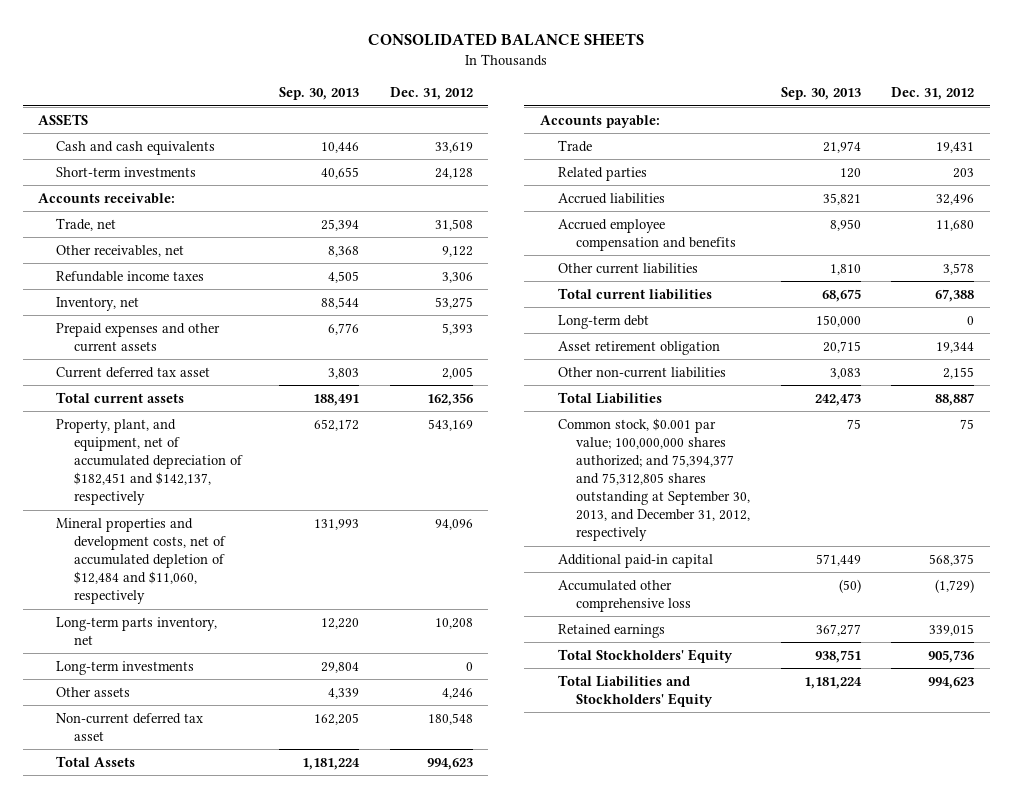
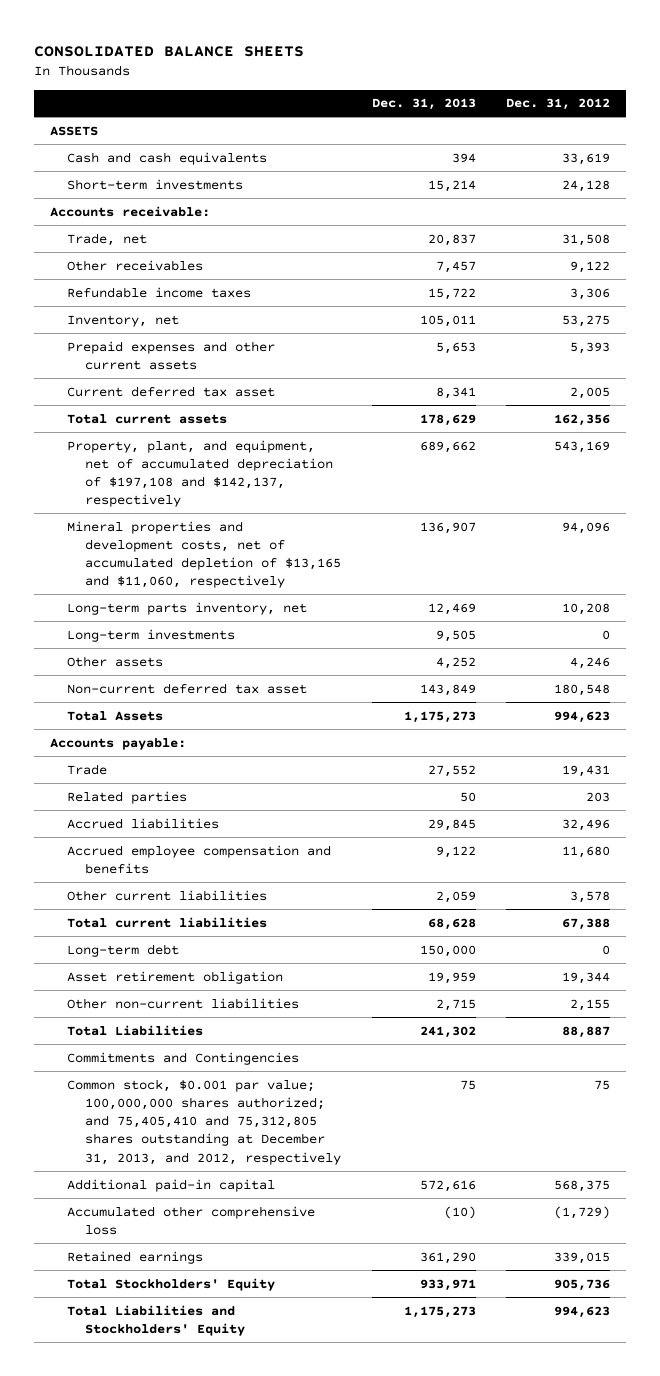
[279,87,360,101] Sep. 30, 2013 -> none
none -> [371,98,476,111] Dec. 31, 2013
[56,244,185,257] Other receivables, net -> [67,259,204,271] Other receivables
[56,418,244,506] Property, plant, and equipment, net of accumulated depreciation of $182,451 and $142,137, respectively -> [67,439,334,508] Property, plant, and equipment, net of accumulated depreciation of $197,108 and $142,137, respectively
[56,517,227,605] Mineral properties and development costs, net of accumulated depletion of $12,484 and $11,060, respectively -> [67,520,342,589] Mineral properties and development costs, net of accumulated depletion of $13,165 and $11,060, respectively
none -> [67,1051,300,1065] Commitments and Contingencies
[557,417,751,542] Common stock, $0.001 par value; 100,000,000 shares authorized; and 75,394,377 and 75,312,805 shares outstanding at September 30, 2013, and December 31, 2012, respectively -> [67,1078,342,1165] Common stock, $0.001 par value; 100,000,000 shares authorized; and 75,405,410 and 75,312,805 shares outstanding at December 31, 2013, and 2012, respectively

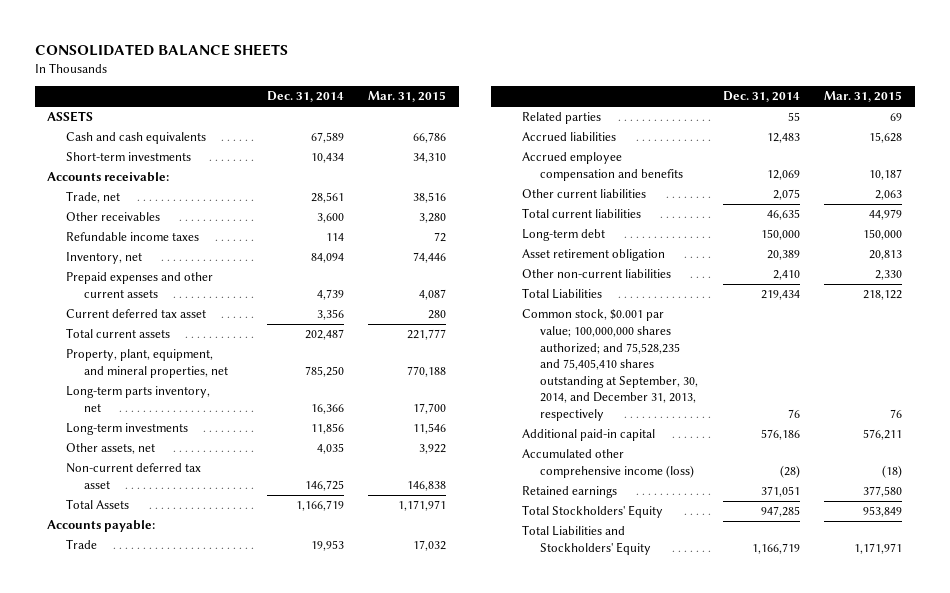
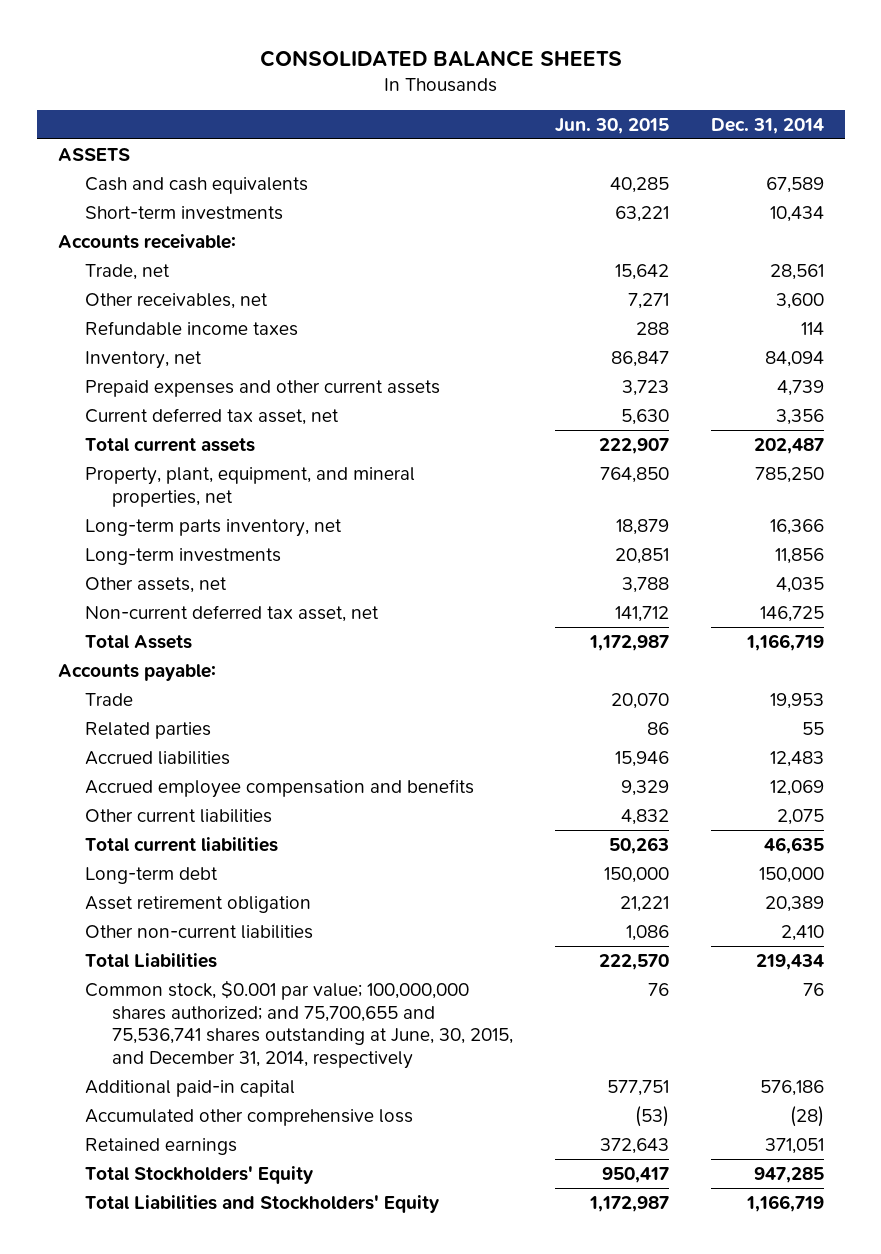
[368,91,447,103] Mar. 31, 2015 -> none
none -> [555,117,670,134] Jun. 30, 2015
[65,212,160,222] Other receivables -> [85,292,269,309] Other receivables, net
[65,309,206,319] Current deferred tax asset -> [85,407,340,425] Current deferred tax asset, net
[65,463,201,490] Non-current deferred tax asset -> [85,604,380,622] Non-current deferred tax asset, net
[521,309,699,421] Common stock, $0.001 par value; 100,000,000 shares authorized; and 75,528,235 and 75,405,410 shares outstanding at September, 30, 2014, and December 31, 2013, respectively -> [85,979,514,1070] Common stock, $0.001 par value; 100,000,000 shares authorized; and 75,700,655 and 75,536,741 shares outstanding at June, 30, 2015, and December 31, 2014, respectively
[521,449,695,479] Accumulated other comprehensive income (loss) -> [85,1108,414,1126] Accumulated other comprehensive loss

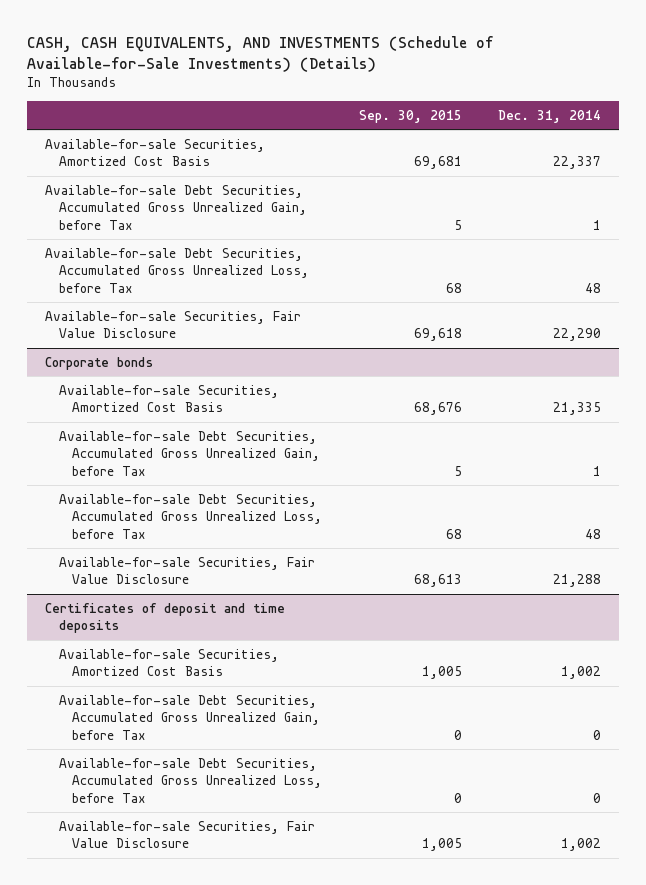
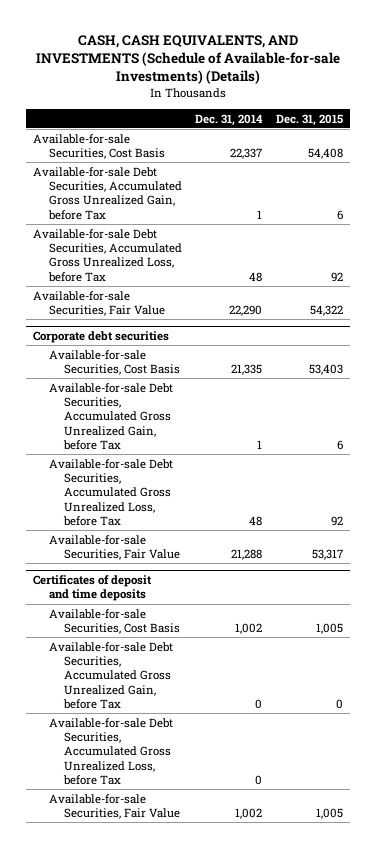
[26,35,493,73] CASH, CASH EQUIVALENTS, AND INVESTMENTS (Schedule of Available-for-Sale Investments) (Details) -> [36,34,341,85] CASH, CASH EQUIVALENTS, AND INVESTMENTS (Schedule of Available-for-sale Investments) (Details)
[358,109,462,123] Sep. 30, 2015 -> none
none -> [276,113,344,126] Dec. 31, 2015
[44,138,265,167] Available-for-sale Securities, Amortized Cost Basis -> [33,133,165,160] Available-for-sale Securities, Cost Basis
[44,310,301,339] Available-for-sale Securities, Fair Value Disclosure -> [33,290,165,317] Available-for-sale Securities, Fair Value
[44,356,153,370] Corporate bonds -> [33,330,170,343] Corporate debt securities
[58,384,279,413] Available-for-sale Securities, Amortized Cost Basis -> [48,349,181,376] Available-for-sale Securities, Cost Basis
[58,556,315,585] Available-for-sale Securities, Fair Value Disclosure -> [48,534,181,561] Available-for-sale Securities, Fair Value
[58,648,279,677] Available-for-sale Securities, Amortized Cost Basis -> [48,608,181,635] Available-for-sale Securities, Cost Basis
[58,820,315,849] Available-for-sale Securities, Fair Value Disclosure -> [48,793,181,820] Available-for-sale Securities, Fair Value

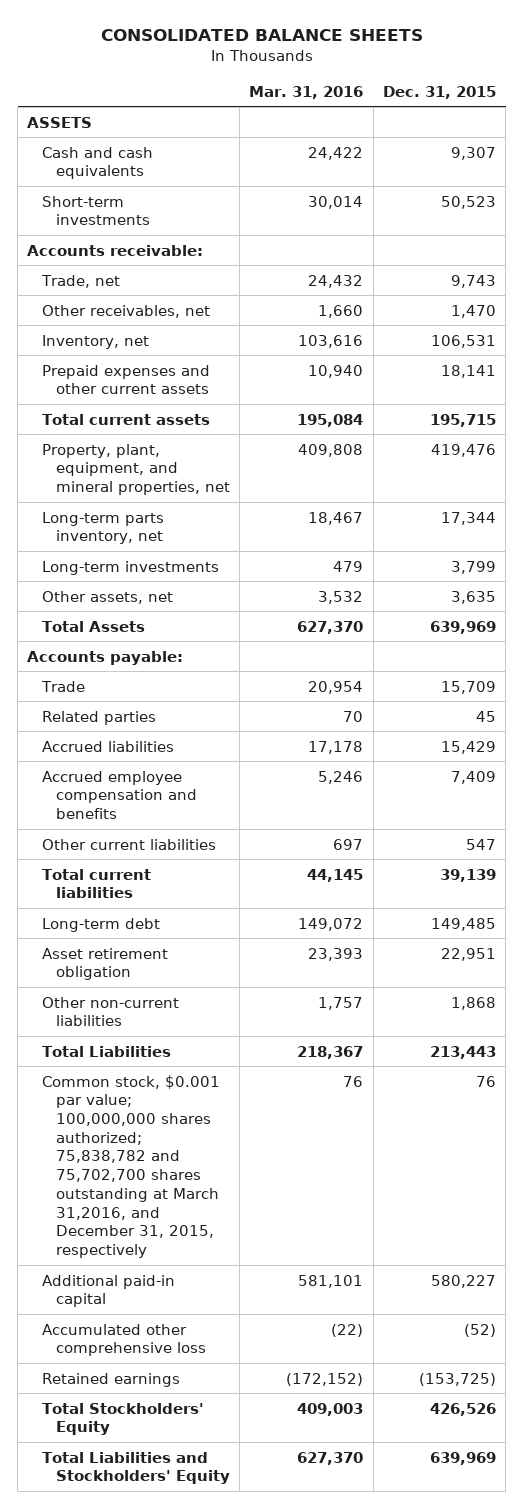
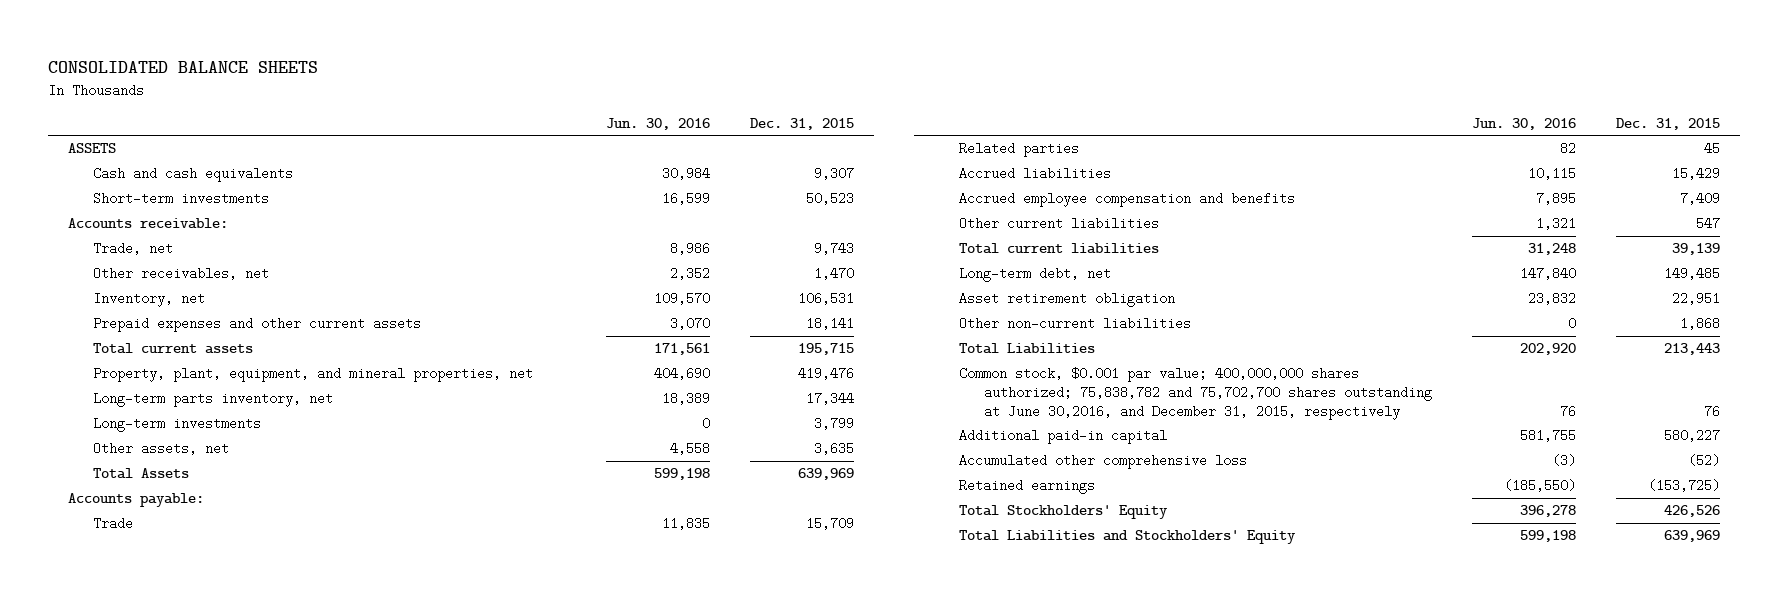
[249,85,364,99] Mar. 31, 2016 -> none
none -> [606,117,711,130] Jun. 30, 2016
[41,917,160,932] Long-term debt -> [959,267,1112,283] Long-term debt, net
[41,1074,220,1258] Common stock, $0.001 par value; 100,000,000 shares authorized; 75,838,782 and 75,702,700 shares outstanding at March 31,2016, and December 31, 2015, respectively -> [959,367,1433,420] Common stock, $0.001 par value; 400,000,000 shares authorized; 75,838,782 and 75,702,700 shares outstanding at June 30,2016, and December 31, 2015, respectively

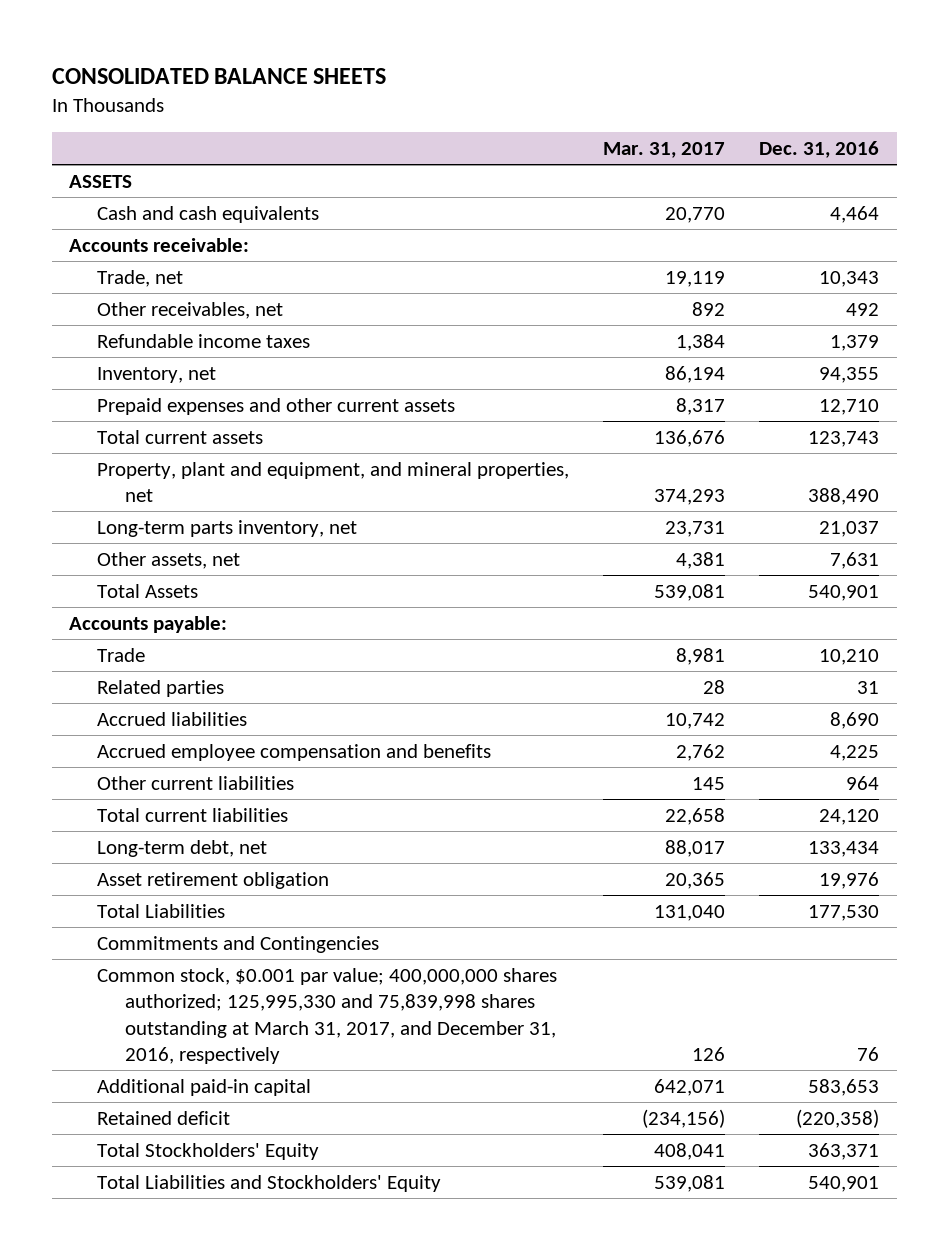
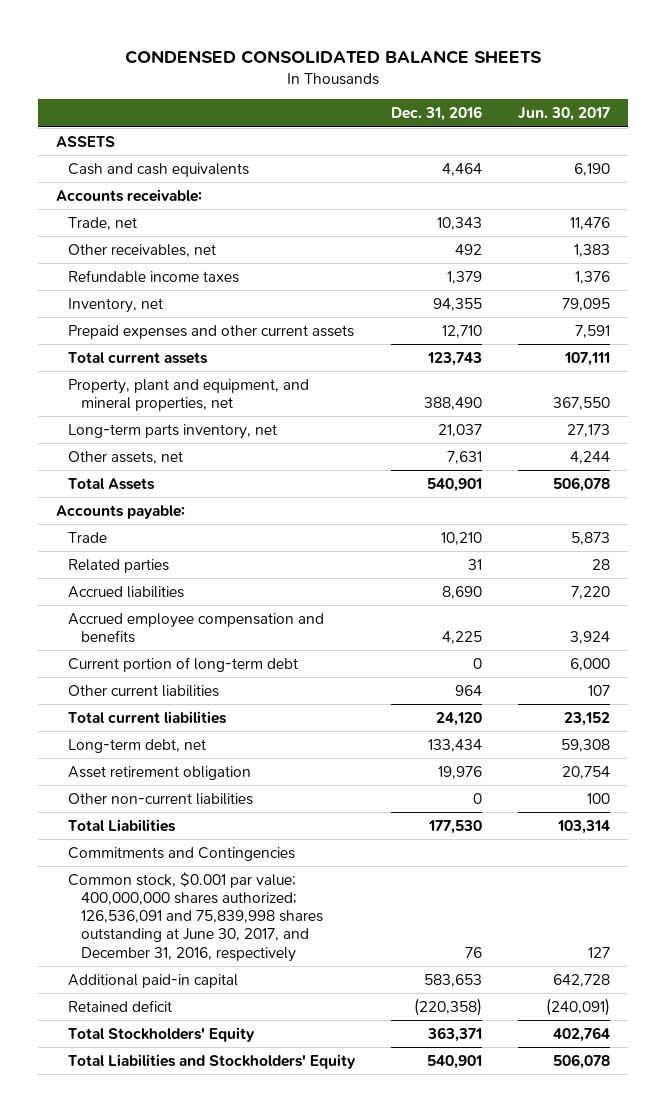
[52,68,387,85] CONSOLIDATED BALANCE SHEETS -> [125,49,543,64] CONDENSED CONSOLIDATED BALANCE SHEETS
[603,141,726,158] Mar. 31, 2017 -> none
none -> [517,107,610,122] Jun. 30, 2017
none -> [68,656,299,672] Current portion of long-term debt
none -> [68,792,254,805] Other non-current liabilities
[97,967,558,1065] Common stock, $0.001 par value; 400,000,000 shares authorized; 125,995,330 and 75,839,998 shares outstanding at March 31, 2017, and December 31, 2016, respectively -> [68,871,323,962] Common stock, $0.001 par value; 400,000,000 shares authorized; 126,536,091 and 75,839,998 shares outstanding at June 30, 2017, and December 31, 2016, respectively

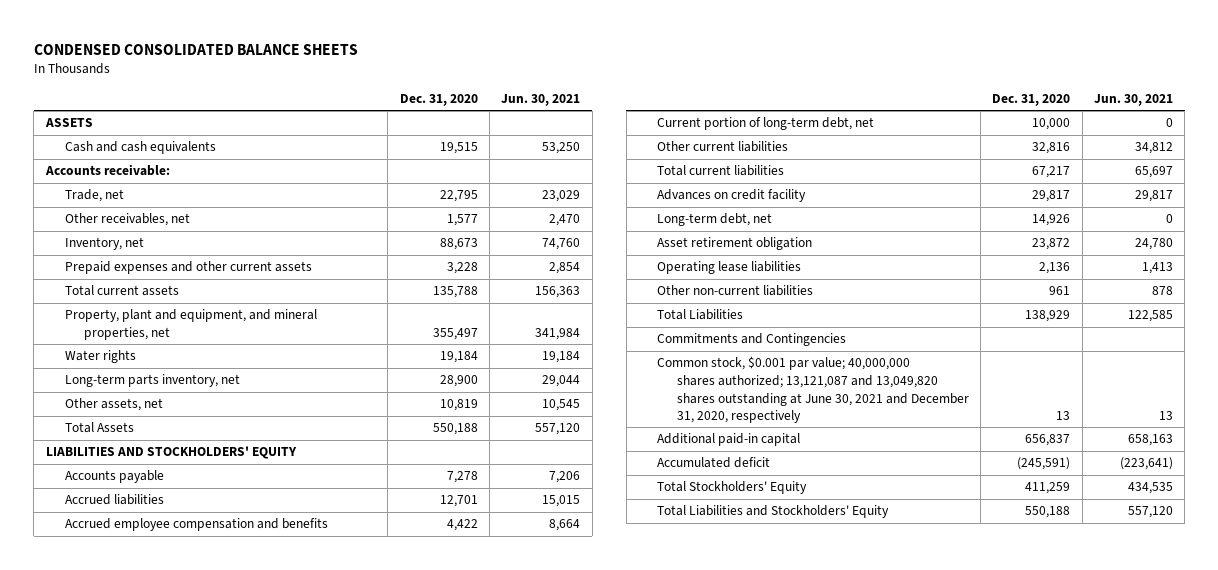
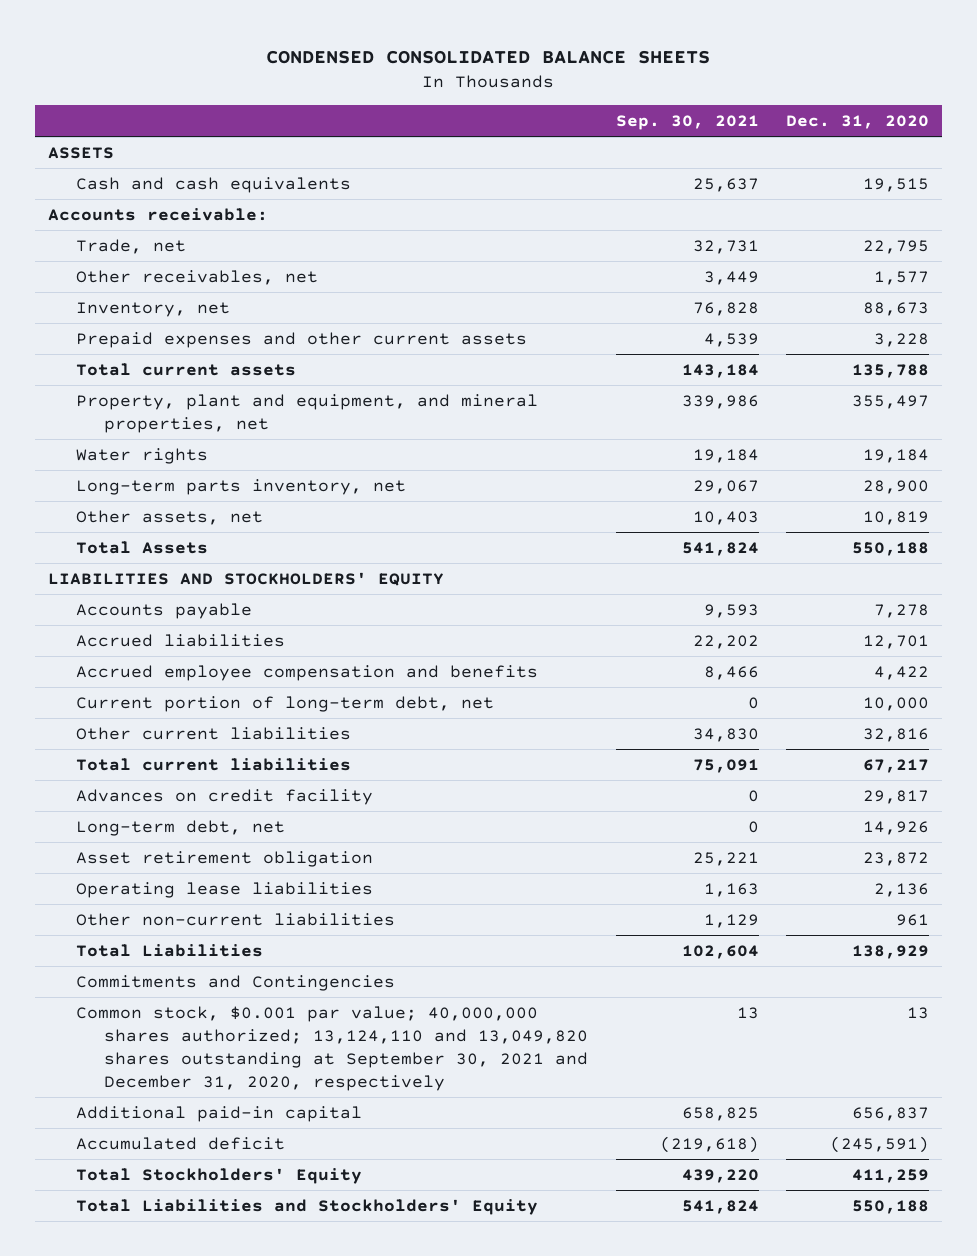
[501,94,581,107] Jun. 30, 2021 -> none
none -> [615,114,759,130] Sep. 30, 2021
[657,356,969,424] Common stock, $0.001 par value; 40,000,000 shares authorized; 13,121,087 and 13,049,820 shares outstanding at June 30, 2021 and December 31, 2020, respectively -> [76,1005,589,1091] Common stock, $0.001 par value; 40,000,000 shares authorized; 13,124,110 and 13,049,820 shares outstanding at September 30, 2021 and December 31, 2020, respectively

